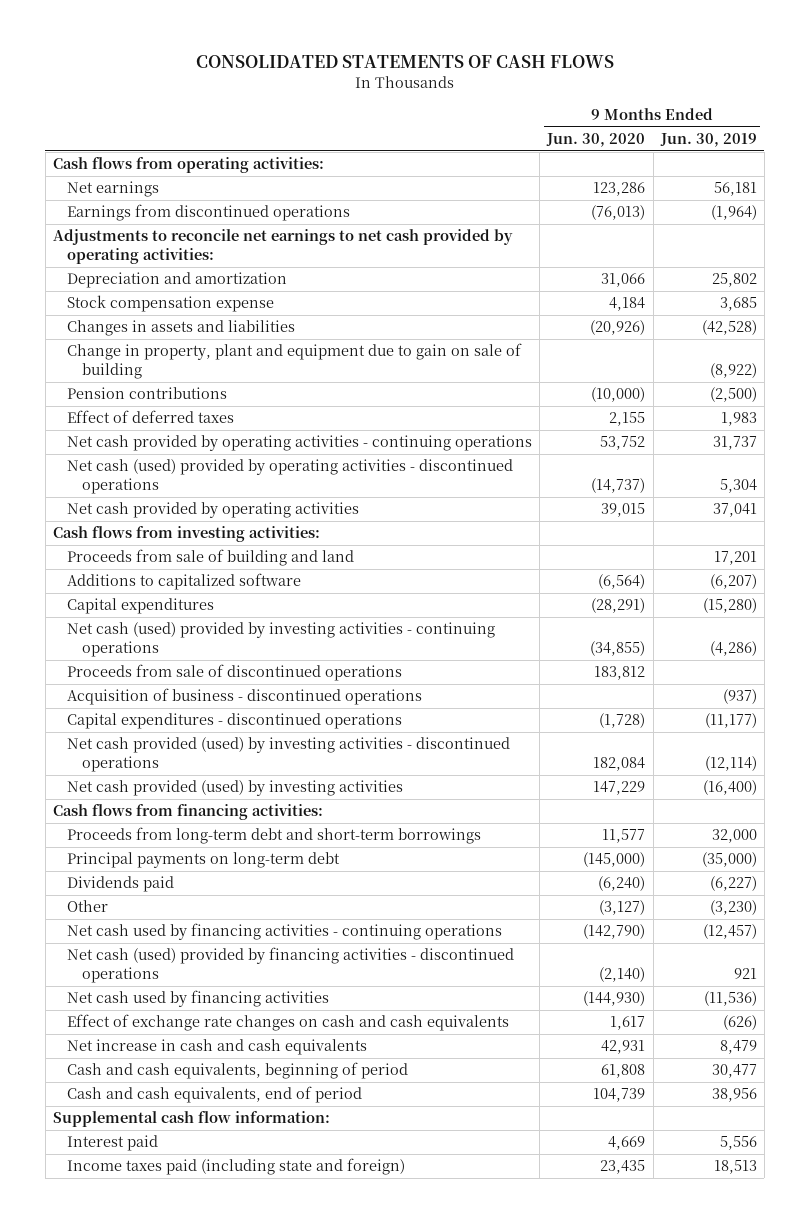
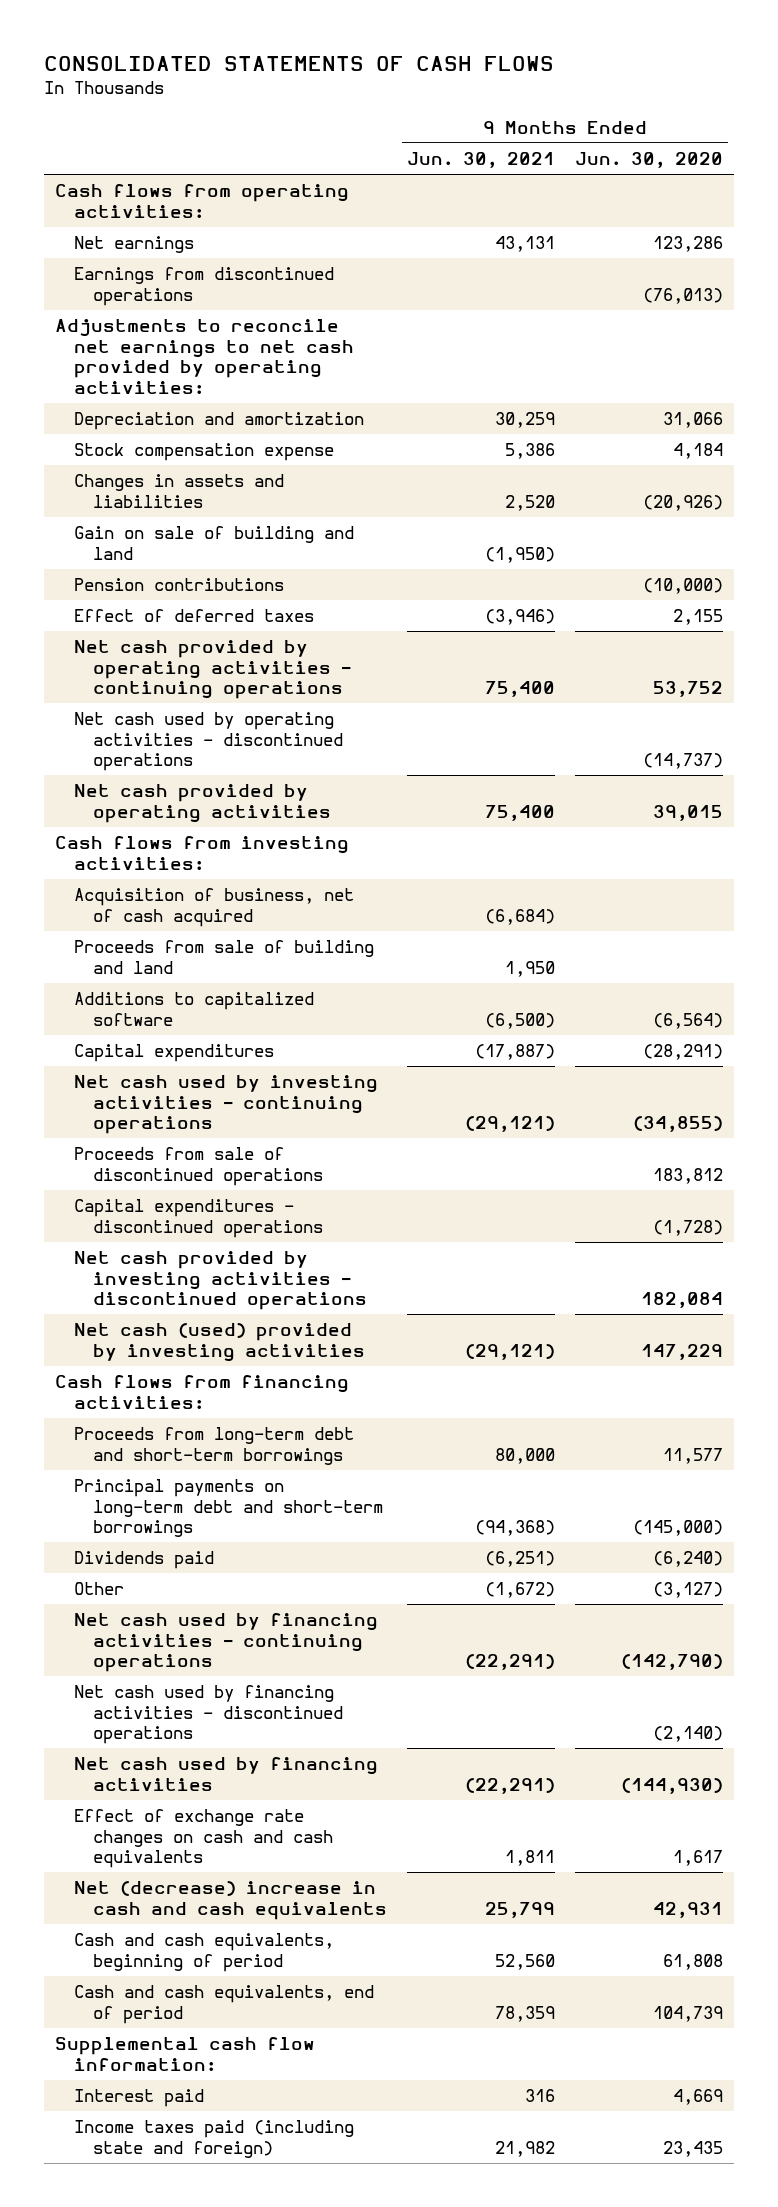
[659,133,757,148] Jun. 30, 2019 -> none
none -> [407,151,556,168] Jun. 30, 2021
[67,343,523,380] Change in property, plant and equipment due to gain on sale of building -> none
none -> [73,526,354,560] Gain on sale of building and land
[67,459,514,495] Net cash (used) provided by operating activities - discontinued operations -> [73,712,343,772] Net cash used by operating activities - discontinued operations
none -> [73,888,354,927] Acquisition of business, net of cash acquired
[67,622,496,658] Net cash (used) provided by investing activities - continuing operations -> [73,1075,378,1135] Net cash used by investing activities - continuing operations
[67,688,423,706] Acquisition of business - discontinued operations -> none
[67,737,511,773] Net cash provided (used) by investing activities - discontinued operations -> [73,1251,367,1311] Net cash provided by investing activities - discontinued operations
[67,780,404,797] Net cash provided (used) by investing activities -> [73,1323,365,1362] Net cash (used) provided by investing activities
[67,852,341,869] Principal payments on long-term debt -> [73,1479,383,1538] Principal payments on long-term debt and short-term borrowings
[67,947,515,984] Net cash (used) provided by financing activities - discontinued operations -> [73,1685,343,1745] Net cash used by financing activities - discontinued operations
[67,1039,368,1056] Net increase in cash and cash equivalents -> [73,1881,387,1920] Net (decrease) increase in cash and cash equivalents

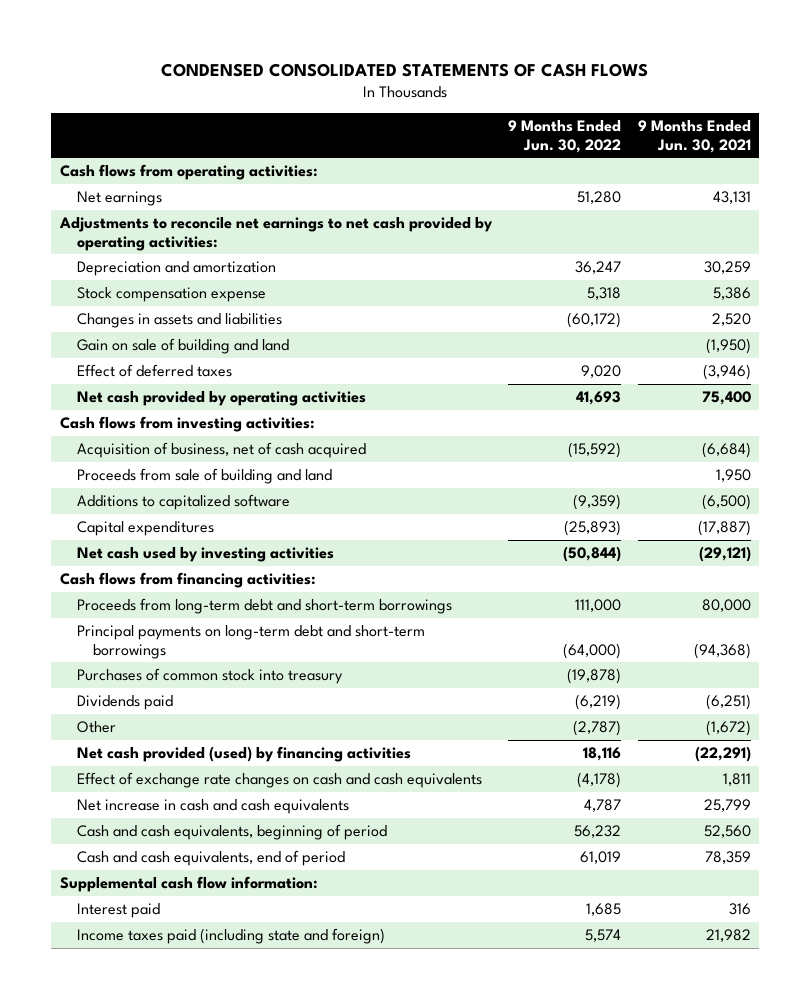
[44,56,555,72] CONSOLIDATED STATEMENTS OF CASH FLOWS -> [161,63,649,78] CONDENSED CONSOLIDATED STATEMENTS OF CASH FLOWS
[575,151,724,168] Jun. 30, 2020 -> none
none -> [508,120,622,153] 9 Months Ended Jun. 30, 2022
[73,267,334,306] Earnings from discontinued operations -> none
[73,578,284,592] Pension contributions -> none
[73,640,351,700] Net cash provided by operating activities - continuing operations -> none
[73,712,343,772] Net cash used by operating activities - discontinued operations -> none
[73,1075,378,1135] Net cash used by investing activities - continuing operations -> none
[73,1147,323,1186] Proceeds from sale of discontinued operations -> none
[73,1199,323,1238] Capital expenditures - discontinued operations -> none
[73,1251,367,1311] Net cash provided by investing activities - discontinued operations -> none
[73,1323,365,1362] Net cash (used) provided by investing activities -> [76,547,334,563] Net cash used by investing activities
none -> [76,668,343,685] Purchases of common stock into treasury
[73,1613,378,1673] Net cash used by financing activities - continuing operations -> none
[73,1685,343,1745] Net cash used by financing activities - discontinued operations -> none
[73,1757,378,1791] Net cash used by financing activities -> [76,746,411,763] Net cash provided (used) by financing activities
[73,1881,387,1920] Net (decrease) increase in cash and cash equivalents -> [76,799,349,815] Net increase in cash and cash equivalents

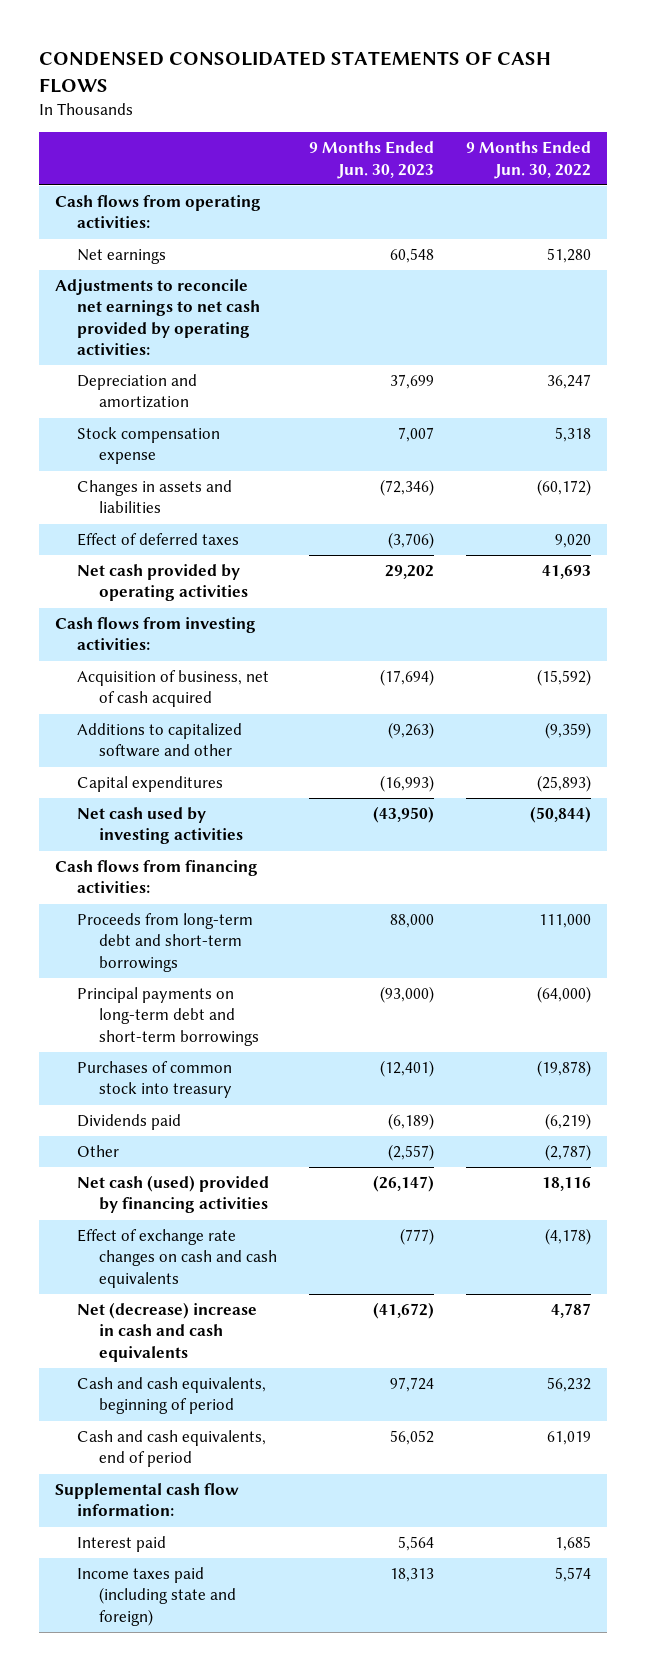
[637,120,751,153] 9 Months Ended Jun. 30, 2021 -> none
none -> [309,141,435,179] 9 Months Ended Jun. 30, 2023
[76,338,289,355] Gain on sale of building and land -> none
[76,468,332,485] Proceeds from sale of building and land -> none
[76,494,290,511] Additions to capitalized software -> [76,723,242,758] Additions to capitalized software and other
[76,746,411,763] Net cash provided (used) by financing activities -> [76,1175,269,1214] Net cash (used) provided by financing activities
[76,799,349,815] Net increase in cash and cash equivalents -> [76,1302,257,1362] Net (decrease) increase in cash and cash equivalents

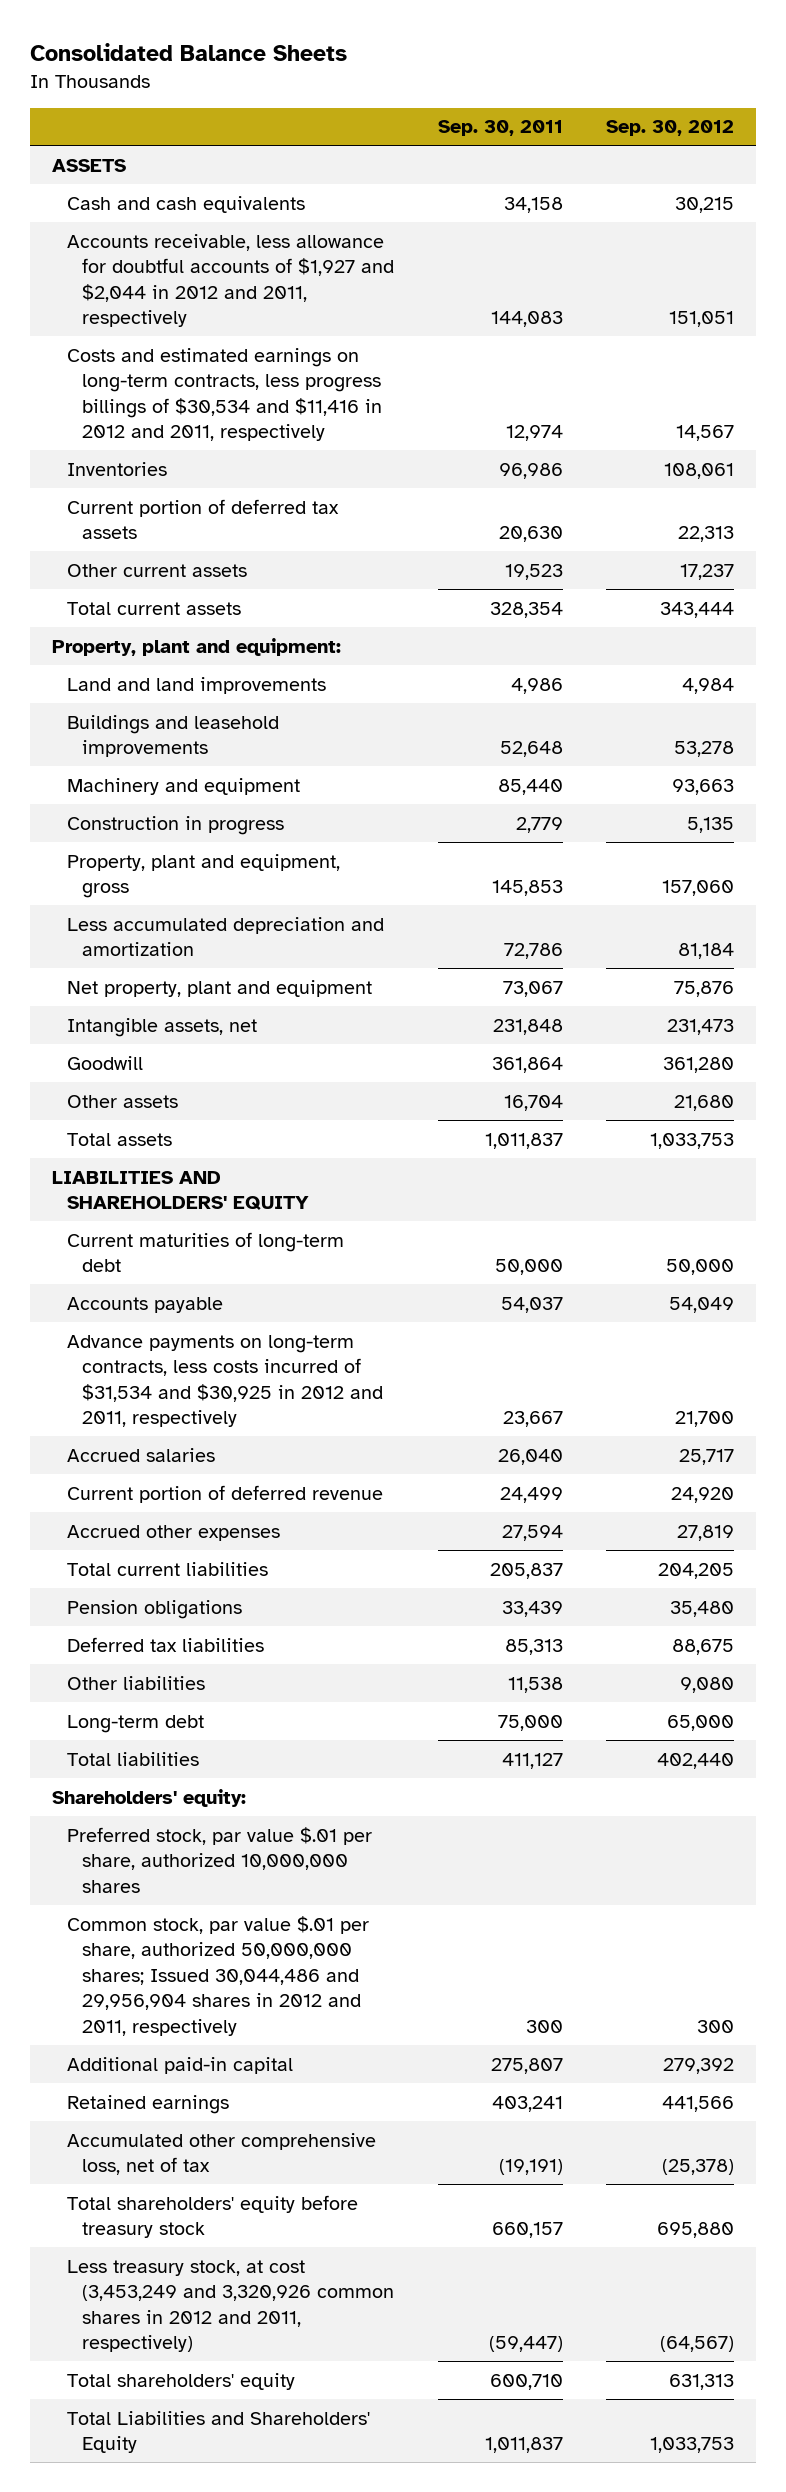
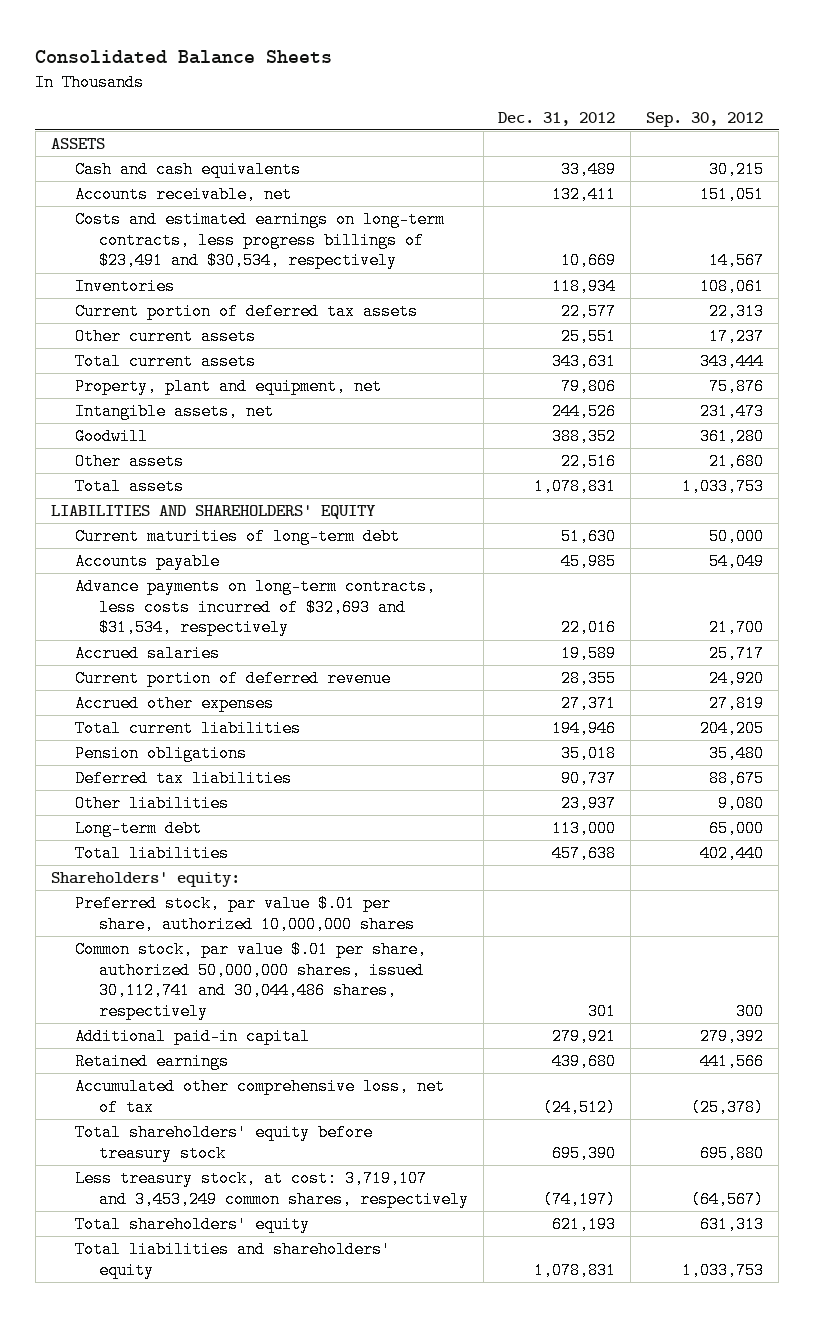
[437,120,563,137] Sep. 30, 2011 -> none
none -> [498,111,616,126] Dec. 31, 2012
[67,233,395,328] Accounts receivable, less allowance for doubtful accounts of $1,927 and $2,044 in 2012 and 2011, respectively -> [74,186,292,204] Accounts receivable, net
[67,347,383,442] Costs and estimated earnings on long-term contracts, less progress billings of $30,534 and $11,416 in 2012 and 2011, respectively -> [74,211,445,270] Costs and estimated earnings on long-term contracts, less progress billings of $23,491 and $30,534, respectively
[52,637,342,656] Property, plant and equipment: -> none
[67,676,327,694] Land and land improvements -> none
[67,714,280,758] Buildings and leasehold improvements -> none
[67,777,301,795] Machinery and equipment -> none
[67,815,285,835] Construction in progress -> none
[67,853,341,899] Property, plant and equipment, gross -> none
[67,916,385,957] Less accumulated depreciation and amortization -> none
[67,979,373,997] Net property, plant and equipment -> [74,378,382,396] Property, plant and equipment, net
[67,1334,384,1428] Advance payments on long-term contracts, less costs incurred of $31,534 and $30,925 in 2012 and 2011, respectively -> [74,578,436,637] Advance payments on long-term contracts, less costs incurred of $32,693 and $31,534, respectively
[67,1915,370,2036] Common stock, par value $.01 per share, authorized 50,000,000 shares; Issued 30,044,486 and 29,956,904 shares in 2012 and 2011, respectively -> [74,941,427,1021] Common stock, par value $.01 per share, authorized 50,000,000 shares, issued 30,112,741 and 30,044,486 shares, respectively
[67,2259,395,2353] Less treasury stock, at cost (3,453,249 and 3,320,926 common shares in 2012 and 2011, respectively) -> [74,1170,469,1208] Less treasury stock, at cost: 3,719,107 and 3,453,249 common shares, respectively
[67,2410,371,2454] Total Liabilities and Shareholders' Equity -> [74,1241,391,1279] Total liabilities and shareholders' equity

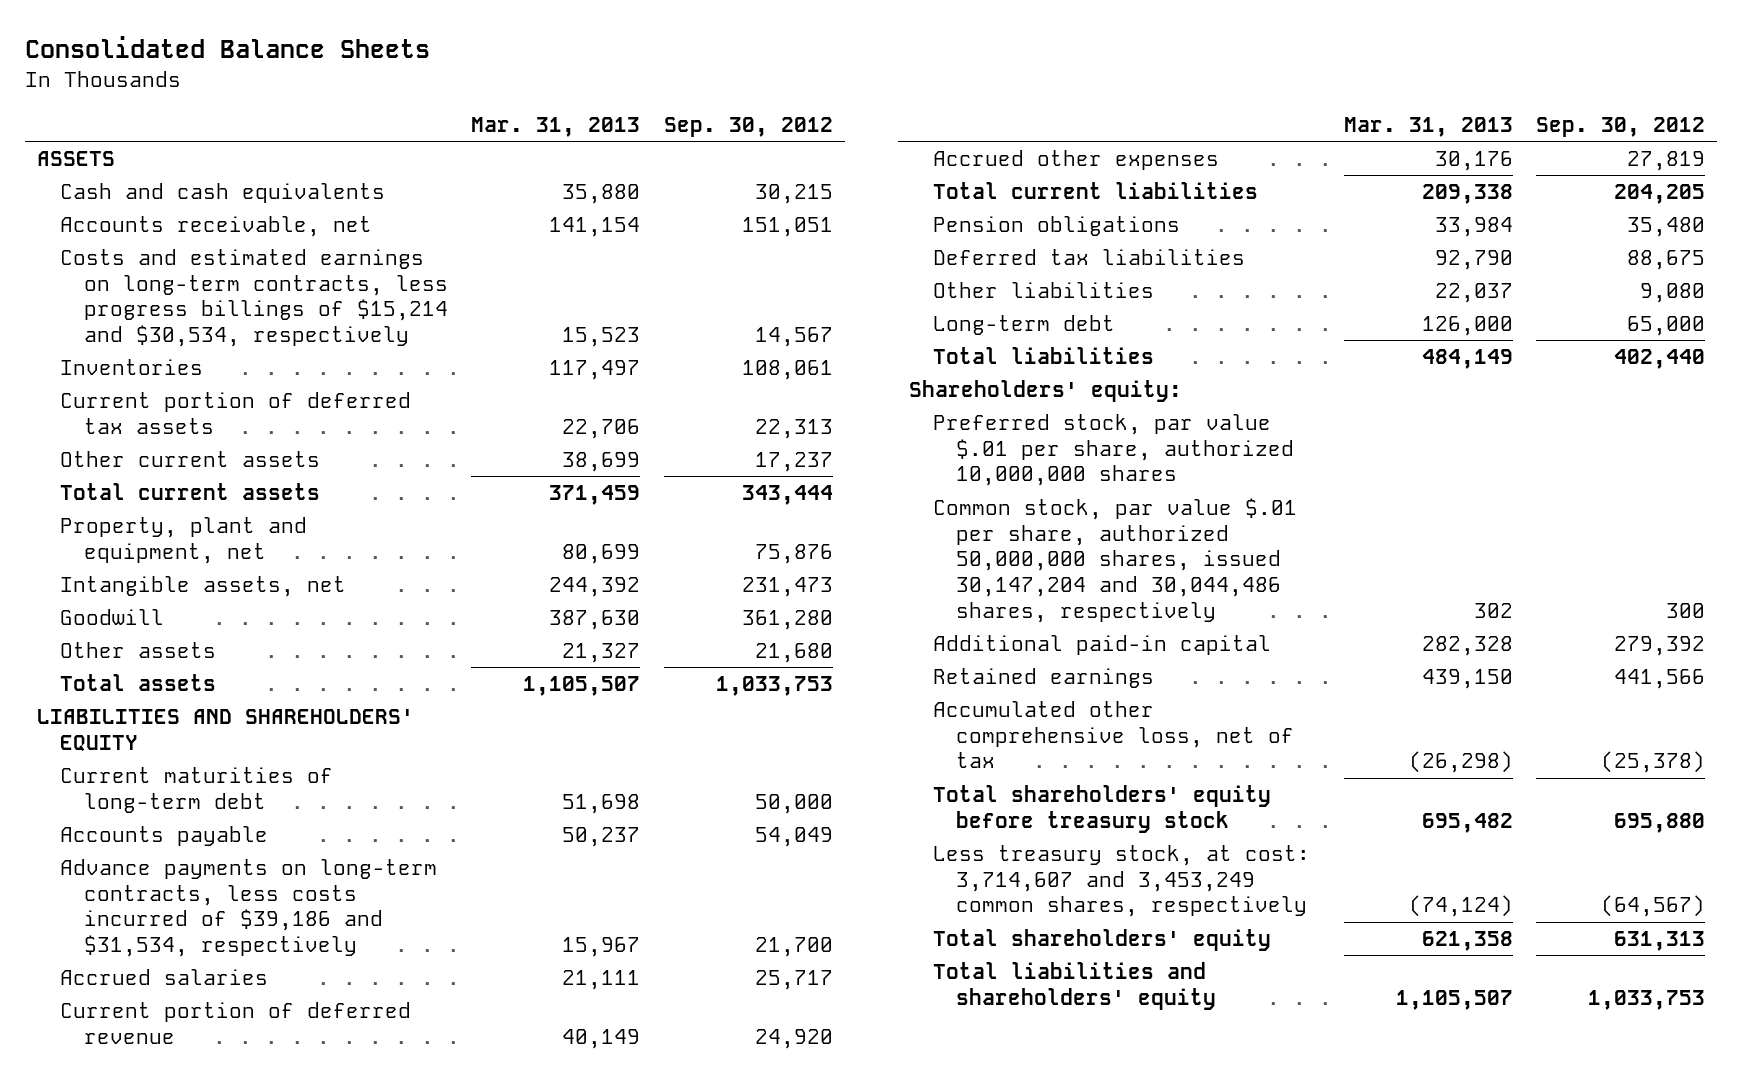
[498,111,616,126] Dec. 31, 2012 -> none
none -> [471,116,641,137] Mar. 31, 2013
[74,211,445,270] Costs and estimated earnings on long-term contracts, less progress billings of $23,491 and $30,534, respectively -> [60,249,448,348] Costs and estimated earnings on long-term contracts, less progress billings of $15,214 and $30,534, respectively
[74,578,436,637] Advance payments on long-term contracts, less costs incurred of $32,693 and $31,534, respectively -> [60,859,438,958] Advance payments on long-term contracts, less costs incurred of $39,186 and $31,534, respectively
[74,941,427,1021] Common stock, par value $.01 per share, authorized 50,000,000 shares, issued 30,112,741 and 30,044,486 shares, respectively -> [932,498,1297,623] Common stock, par value $.01 per share, authorized 50,000,000 shares, issued 30,147,204 and 30,044,486 shares, respectively
[74,1170,469,1208] Less treasury stock, at cost: 3,719,107 and 3,453,249 common shares, respectively -> [932,845,1310,918] Less treasury stock, at cost: 3,714,607 and 3,453,249 common shares, respectively

